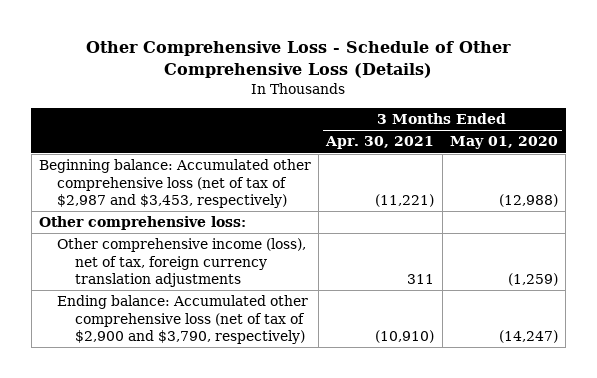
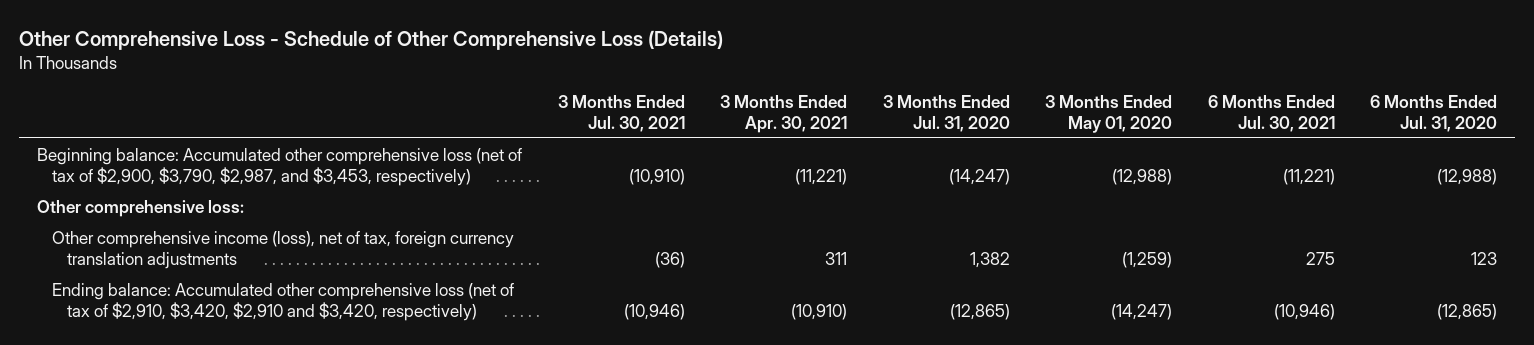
none -> [557,94,685,132] 3 Months Ended Jul. 30, 2021
none -> [882,94,1010,132] 3 Months Ended Jul. 31, 2020
none -> [1207,94,1335,132] 6 Months Ended Jul. 30, 2021
none -> [1370,94,1498,132] 6 Months Ended Jul. 31, 2020
[38,159,311,208] Beginning balance: Accumulated other comprehensive loss (net of tax of $2,987 and $3,453, respectively) -> [37,147,523,186] Beginning balance: Accumulated other comprehensive loss (net of tax of $2,900, $3,790, $2,987, and $3,453, respectively)
[57,295,309,344] Ending balance: Accumulated other comprehensive loss (net of tax of $2,900 and $3,790, respectively) -> [51,282,514,321] Ending balance: Accumulated other comprehensive loss (net of tax of $2,910, $3,420, $2,910 and $3,420, respectively)

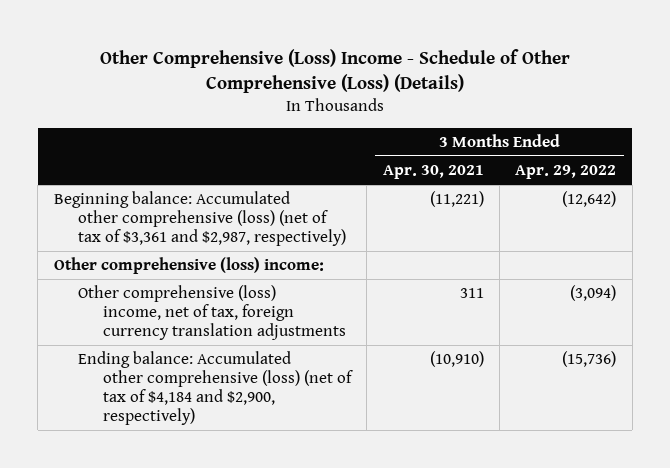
[19,29,724,50] Other Comprehensive Loss - Schedule of Other Comprehensive Loss (Details) -> [100,48,571,94] Other Comprehensive (Loss) Income - Schedule of Other Comprehensive (Loss) (Details)
[557,94,685,132] 3 Months Ended Jul. 30, 2021 -> none
[882,94,1010,132] 3 Months Ended Jul. 31, 2020 -> none
[1045,94,1173,133] 3 Months Ended May 01, 2020 -> none
[1207,94,1335,132] 6 Months Ended Jul. 30, 2021 -> none
[1370,94,1498,132] 6 Months Ended Jul. 31, 2020 -> none
none -> [515,165,617,180] Apr. 29, 2022
[37,147,523,186] Beginning balance: Accumulated other comprehensive loss (net of tax of $2,900, $3,790, $2,987, and $3,453, respectively) -> [53,191,347,247] Beginning balance: Accumulated other comprehensive (loss) (net of tax of $3,361 and $2,987, respectively)
[37,199,245,217] Other comprehensive loss: -> [53,257,324,275] Other comprehensive (loss) income:
[51,230,514,269] Other comprehensive income (loss), net of tax, foreign currency translation adjustments -> [78,285,347,341] Other comprehensive (loss) income, net of tax, foreign currency translation adjustments
[51,282,514,321] Ending balance: Accumulated other comprehensive loss (net of tax of $2,910, $3,420, $2,910 and $3,420, respectively) -> [78,351,354,426] Ending balance: Accumulated other comprehensive (loss) (net of tax of $4,184 and $2,900, respectively)

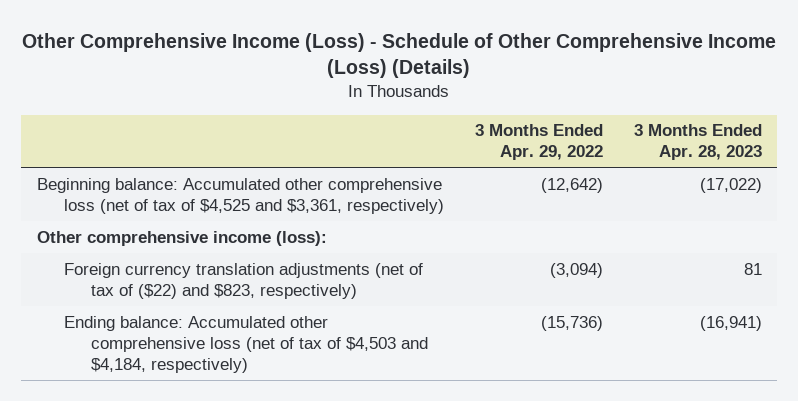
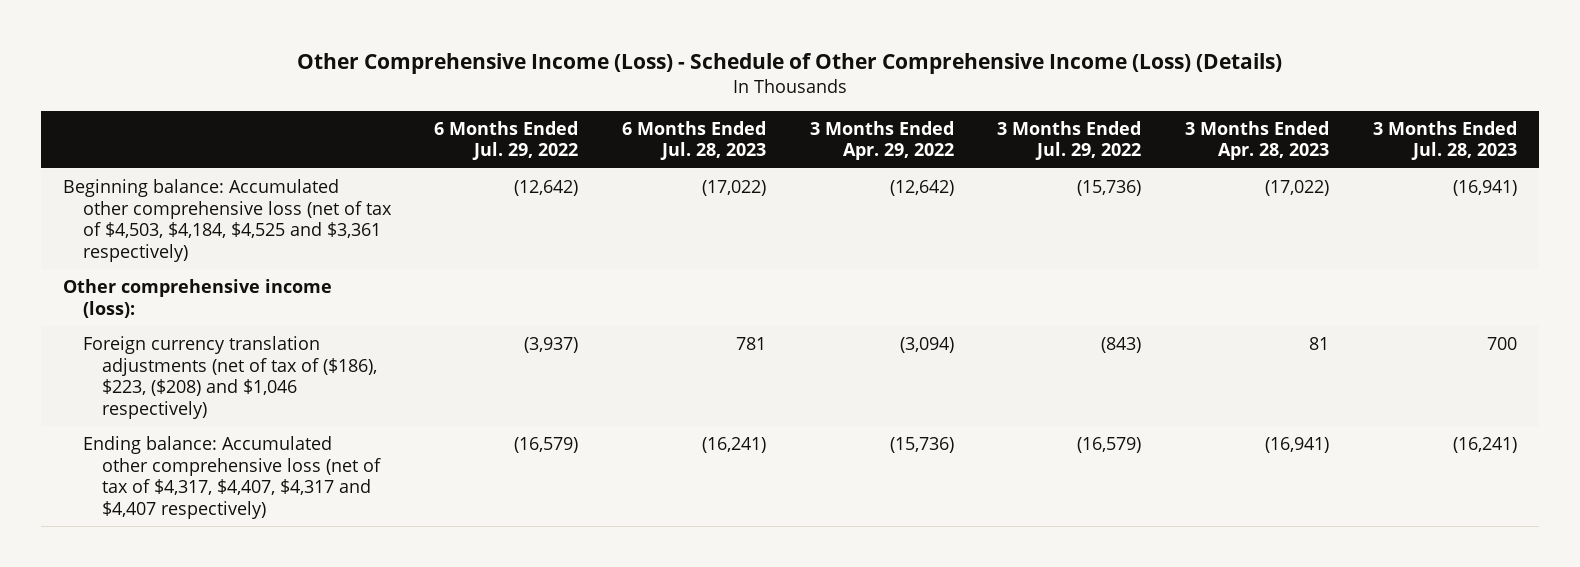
none -> [434,120,579,161] 6 Months Ended Jul. 29, 2022
none -> [622,120,767,161] 6 Months Ended Jul. 28, 2023
none -> [997,120,1142,161] 3 Months Ended Jul. 29, 2022
none -> [1372,120,1517,161] 3 Months Ended Jul. 28, 2023
[36,177,444,214] Beginning balance: Accumulated other comprehensive loss (net of tax of $4,525 and $3,361, respectively) -> [63,178,392,263] Beginning balance: Accumulated other comprehensive loss (net of tax of $4,503, $4,184, $4,525 and $3,361 respectively)
[63,262,423,299] Foreign currency translation adjustments (net of tax of ($22) and $823, respectively) -> [82,335,378,420] Foreign currency translation adjustments (net of tax of ($186), $223, ($208) and $1,046 respectively)
[63,315,428,373] Ending balance: Accumulated other comprehensive loss (net of tax of $4,503 and $4,184, respectively) -> [82,435,382,520] Ending balance: Accumulated other comprehensive loss (net of tax of $4,317, $4,407, $4,317 and $4,407 respectively)

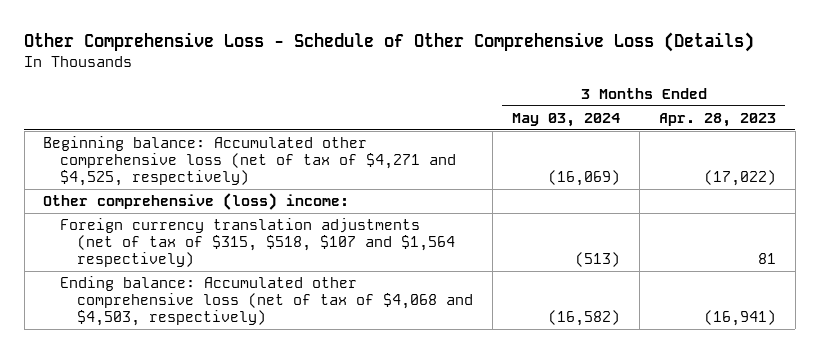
[296,52,1282,74] Other Comprehensive Income (Loss) - Schedule of Other Comprehensive Income (Loss) (Details) -> [24,31,755,52] Other Comprehensive Loss - Schedule of Other Comprehensive Loss (Details)
[434,120,579,161] 6 Months Ended Jul. 29, 2022 -> none
[622,120,767,161] 6 Months Ended Jul. 28, 2023 -> none
[809,120,954,161] 3 Months Ended Apr. 29, 2022 -> none
[997,120,1142,161] 3 Months Ended Jul. 29, 2022 -> none
[1372,120,1517,161] 3 Months Ended Jul. 28, 2023 -> none
none -> [511,112,620,127] May 03, 2024
[63,178,392,263] Beginning balance: Accumulated other comprehensive loss (net of tax of $4,503, $4,184, $4,525 and $3,361 respectively) -> [43,136,457,187] Beginning balance: Accumulated other comprehensive loss (net of tax of $4,271 and $4,525, respectively)
[63,278,333,318] Other comprehensive income (loss): -> [43,193,350,211] Other comprehensive (loss) income:
[82,335,378,420] Foreign currency translation adjustments (net of tax of ($186), $223, ($208) and $1,046 respectively) -> [60,218,455,268] Foreign currency translation adjustments (net of tax of $315, $518, $107 and $1,564 respectively)
[82,435,382,520] Ending balance: Accumulated other comprehensive loss (net of tax of $4,317, $4,407, $4,317 and $4,407 respectively) -> [60,276,473,327] Ending balance: Accumulated other comprehensive loss (net of tax of $4,068 and $4,503, respectively)

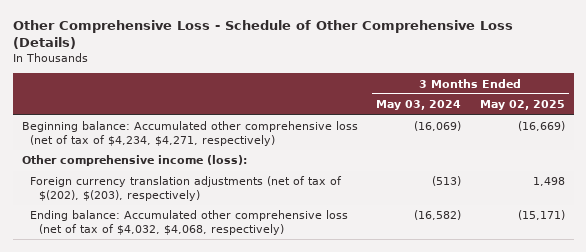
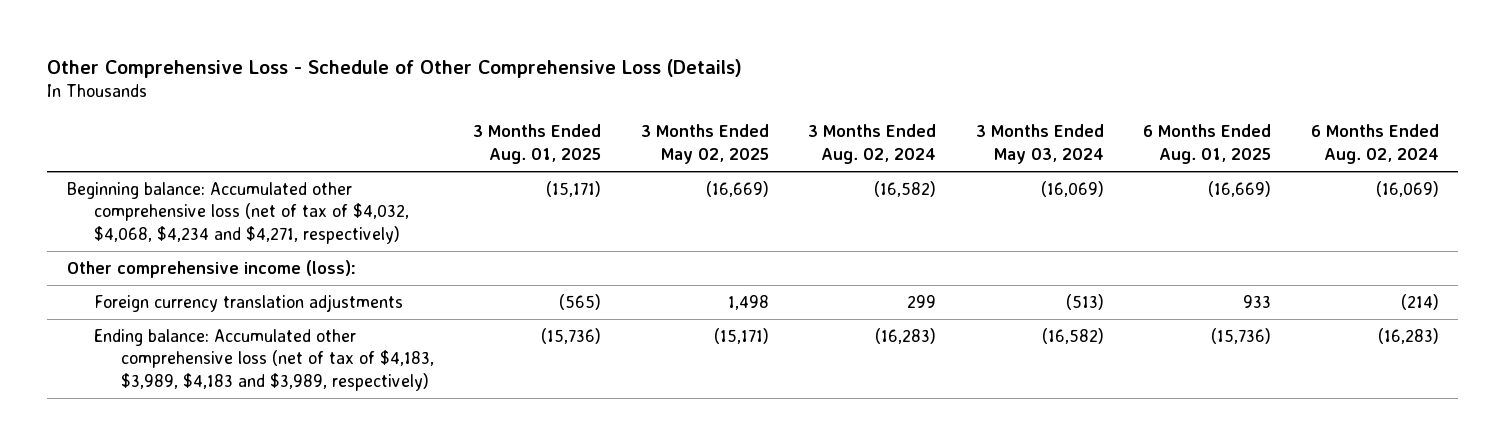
none -> [473,124,602,164] 3 Months Ended Aug. 01, 2025
none -> [808,124,937,164] 3 Months Ended Aug. 02, 2024
none -> [1143,124,1272,164] 6 Months Ended Aug. 01, 2025
none -> [1310,124,1439,164] 6 Months Ended Aug. 02, 2024
[21,121,358,147] Beginning balance: Accumulated other comprehensive loss (net of tax of $4,234, $4,271, respectively) -> [66,182,409,244] Beginning balance: Accumulated other comprehensive loss (net of tax of $4,032, $4,068, $4,234 and $4,271, respectively)
[30,176,343,202] Foreign currency translation adjustments (net of tax of $(202), $(203), respectively) -> [93,294,403,313] Foreign currency translation adjustments
[30,210,349,236] Ending balance: Accumulated other comprehensive loss (net of tax of $4,032, $4,068, respectively) -> [93,329,434,391] Ending balance: Accumulated other comprehensive loss (net of tax of $4,183, $3,989, $4,183 and $3,989, respectively)

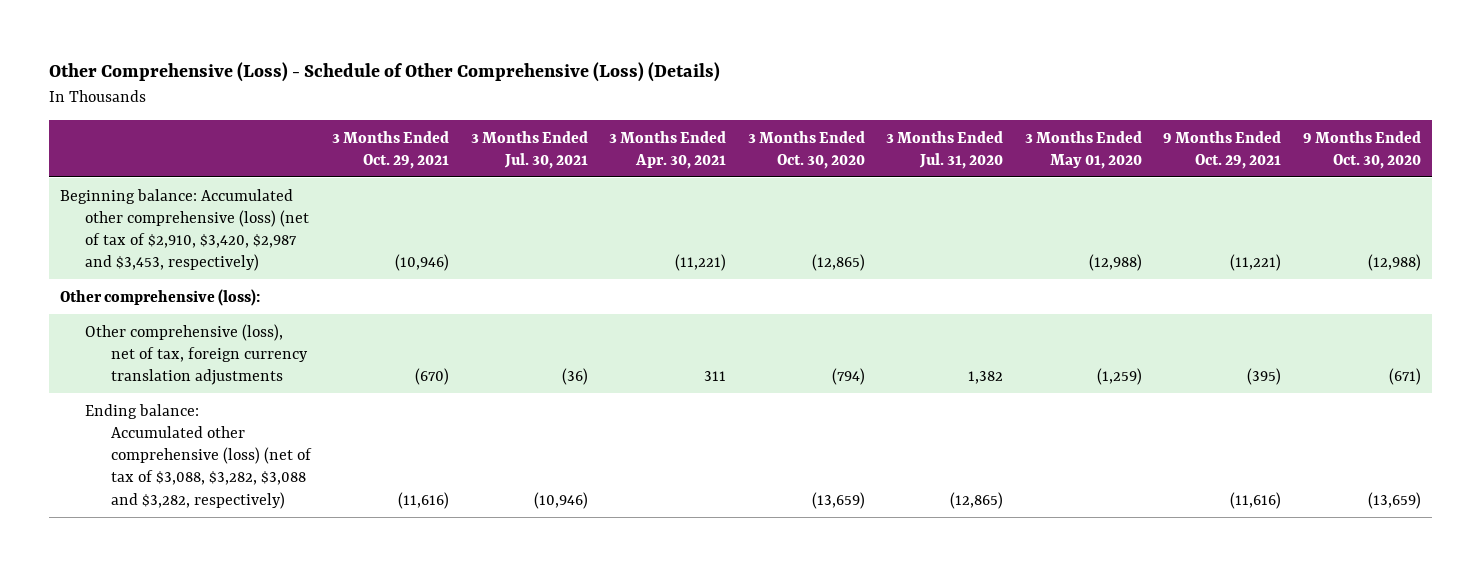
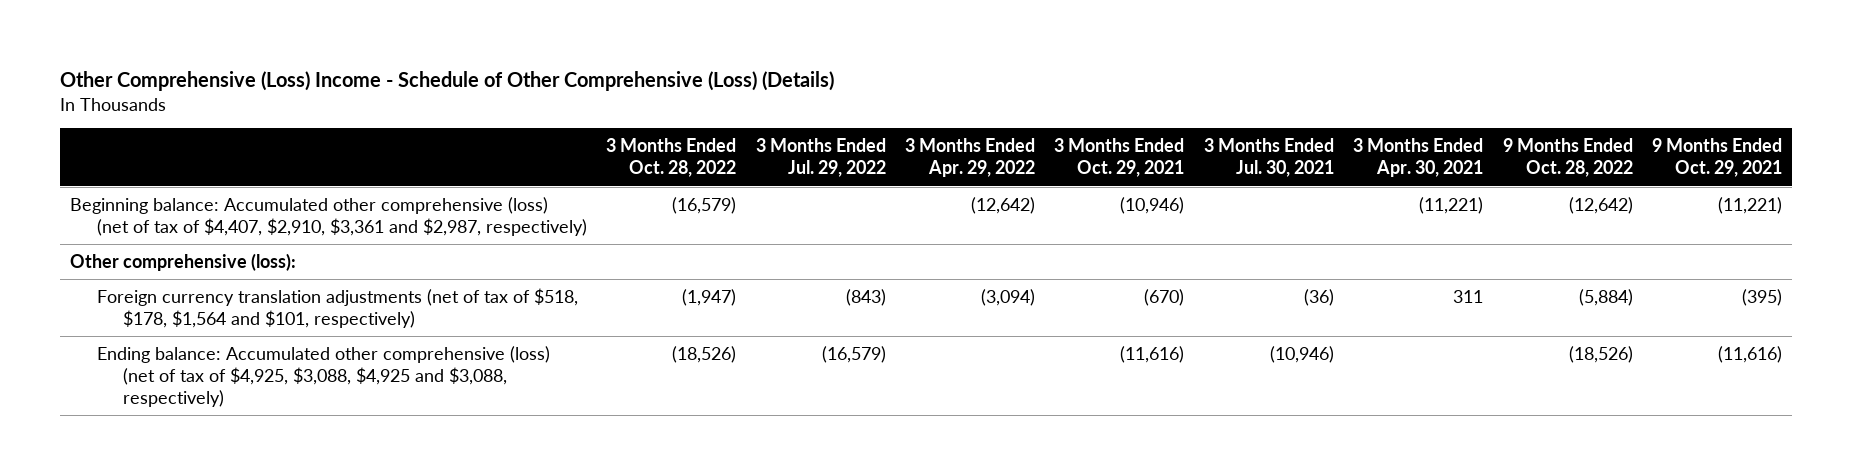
[48,62,720,83] Other Comprehensive (Loss) - Schedule of Other Comprehensive (Loss) (Details) -> [60,71,835,92] Other Comprehensive (Loss) Income - Schedule of Other Comprehensive (Loss) (Details)
[747,130,865,169] 3 Months Ended Oct. 30, 2020 -> none
[886,130,1004,169] 3 Months Ended Jul. 31, 2020 -> none
[1024,130,1142,169] 3 Months Ended May 01, 2020 -> none
[1302,130,1421,169] 9 Months Ended Oct. 30, 2020 -> none
none -> [606,138,737,178] 3 Months Ended Oct. 28, 2022
none -> [755,138,886,178] 3 Months Ended Jul. 29, 2022
none -> [904,138,1035,178] 3 Months Ended Apr. 29, 2022
none -> [1502,138,1633,178] 9 Months Ended Oct. 28, 2022
[59,188,310,272] Beginning balance: Accumulated other comprehensive (loss) (net of tax of $2,910, $3,420, $2,987 and $3,453, respectively) -> [70,196,587,236] Beginning balance: Accumulated other comprehensive (loss) (net of tax of $4,407, $2,910, $3,361 and $2,987, respectively)
[85,323,308,386] Other comprehensive (loss), net of tax, foreign currency translation adjustments -> [96,287,578,328] Foreign currency translation adjustments (net of tax of $518, $178, $1,564 and $101, respectively)
[85,403,312,509] Ending balance: Accumulated other comprehensive (loss) (net of tax of $3,088, $3,282, $3,088 and $3,282, respectively) -> [96,345,550,407] Ending balance: Accumulated other comprehensive (loss) (net of tax of $4,925, $3,088, $4,925 and $3,088, respectively)

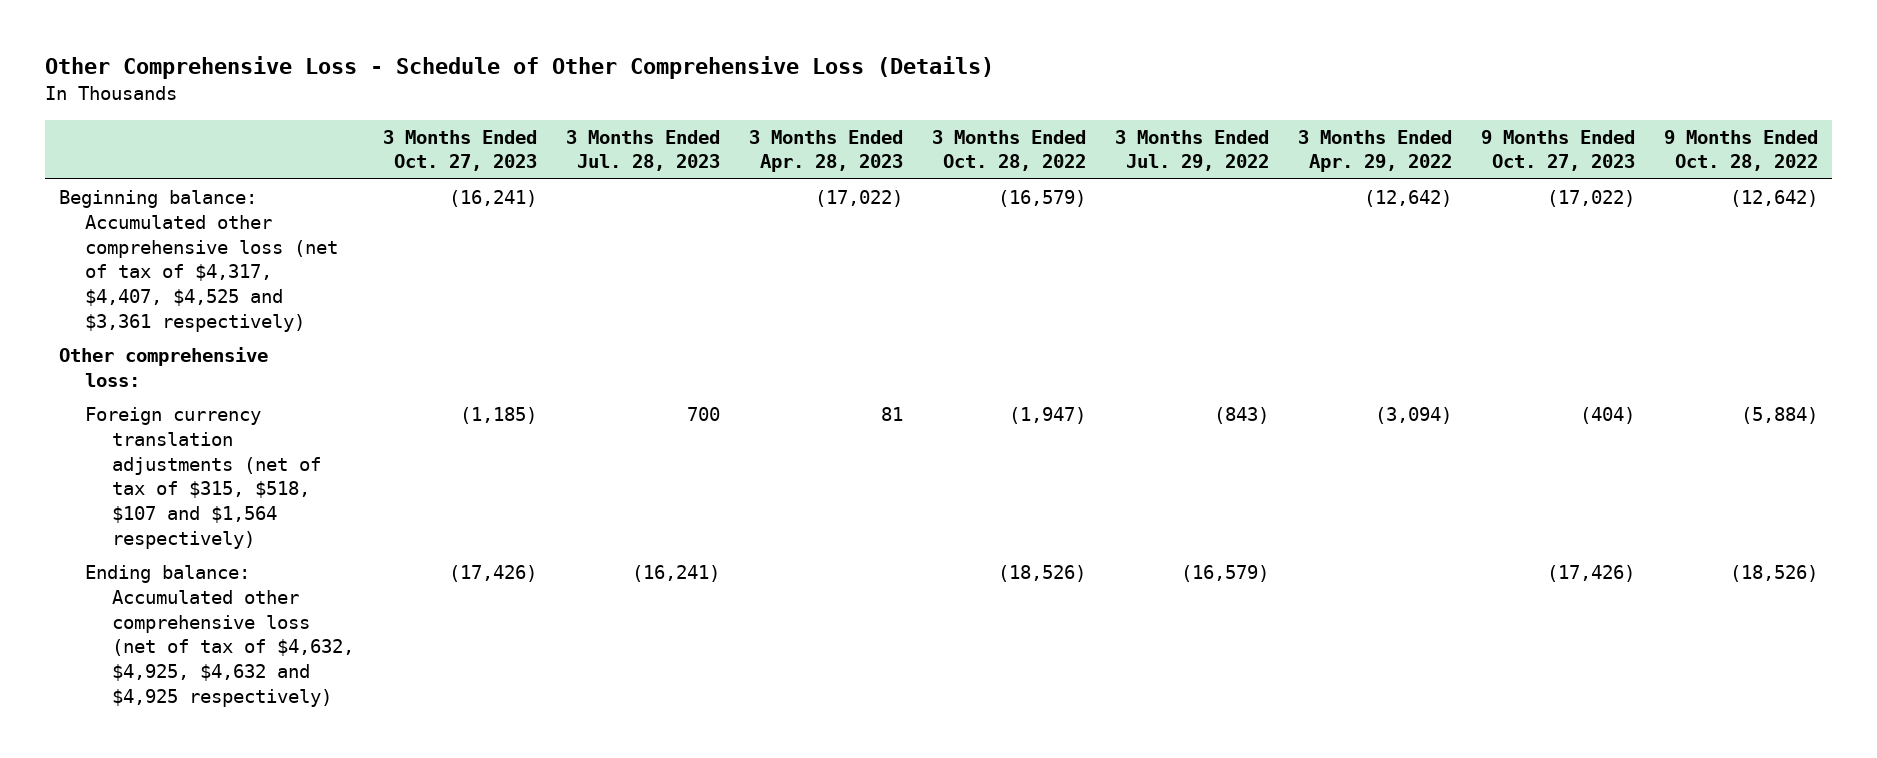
[60,71,835,92] Other Comprehensive (Loss) Income - Schedule of Other Comprehensive (Loss) (Details) -> [44,56,994,80] Other Comprehensive Loss - Schedule of Other Comprehensive Loss (Details)
[1054,138,1185,178] 3 Months Ended Oct. 29, 2021 -> none
[1203,138,1334,178] 3 Months Ended Jul. 30, 2021 -> none
[1353,138,1484,178] 3 Months Ended Apr. 30, 2021 -> none
[1652,138,1783,178] 9 Months Ended Oct. 29, 2021 -> none
none -> [382,129,537,172] 3 Months Ended Oct. 27, 2023
none -> [565,129,720,172] 3 Months Ended Jul. 28, 2023
none -> [748,129,903,173] 3 Months Ended Apr. 28, 2023
none -> [1480,129,1635,172] 9 Months Ended Oct. 27, 2023
[70,196,587,236] Beginning balance: Accumulated other comprehensive (loss) (net of tax of $4,407, $2,910, $3,361 and $2,987, respectively) -> [59,190,339,332] Beginning balance: Accumulated other comprehensive loss (net of tax of $4,317, $4,407, $4,525 and $3,361 respectively)
[70,252,297,271] Other comprehensive (loss): -> [59,347,269,387] Other comprehensive loss:
[96,287,578,328] Foreign currency translation adjustments (net of tax of $518, $178, $1,564 and $101, respectively) -> [85,407,321,549] Foreign currency translation adjustments (net of tax of $315, $518, $107 and $1,564 respectively)
[96,345,550,407] Ending balance: Accumulated other comprehensive (loss) (net of tax of $4,925, $3,088, $4,925 and $3,088, respectively) -> [85,565,354,707] Ending balance: Accumulated other comprehensive loss (net of tax of $4,632, $4,925, $4,632 and $4,925 respectively)

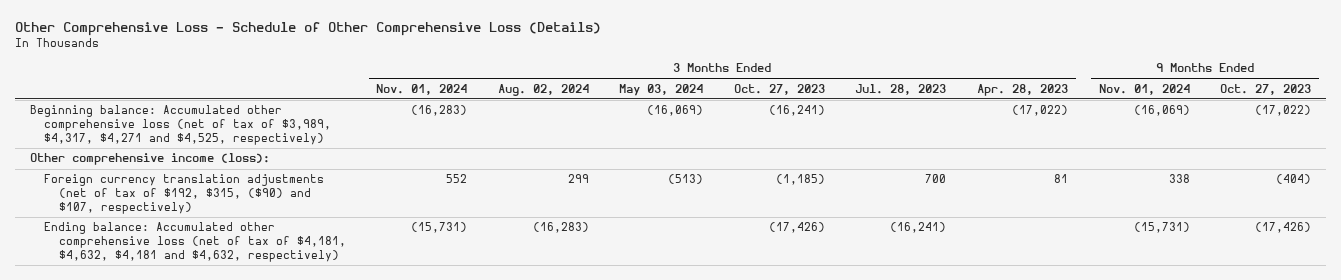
[931,129,1086,172] 3 Months Ended Oct. 28, 2022 -> none
[1114,129,1269,172] 3 Months Ended Jul. 29, 2022 -> none
[1297,129,1452,173] 3 Months Ended Apr. 29, 2022 -> none
[1663,129,1818,172] 9 Months Ended Oct. 28, 2022 -> none
none -> [376,83,468,95] Nov. 01, 2024
none -> [497,83,589,96] Aug. 02, 2024
none -> [619,83,704,96] May 03, 2024
none -> [1098,83,1190,95] Nov. 01, 2024
[59,190,339,332] Beginning balance: Accumulated other comprehensive loss (net of tax of $4,317, $4,407, $4,525 and $3,361 respectively) -> [30,105,332,145] Beginning balance: Accumulated other comprehensive loss (net of tax of $3,989, $4,317, $4,271 and $4,525, respectively)
[59,347,269,387] Other comprehensive loss: -> [30,153,271,166] Other comprehensive income (loss):
[85,407,321,549] Foreign currency translation adjustments (net of tax of $315, $518, $107 and $1,564 respectively) -> [44,174,325,214] Foreign currency translation adjustments (net of tax of $192, $315, ($90) and $107, respectively)
[85,565,354,707] Ending balance: Accumulated other comprehensive loss (net of tax of $4,632, $4,925, $4,632 and $4,925 respectively) -> [44,222,346,262] Ending balance: Accumulated other comprehensive loss (net of tax of $4,181, $4,632, $4,181 and $4,632, respectively)

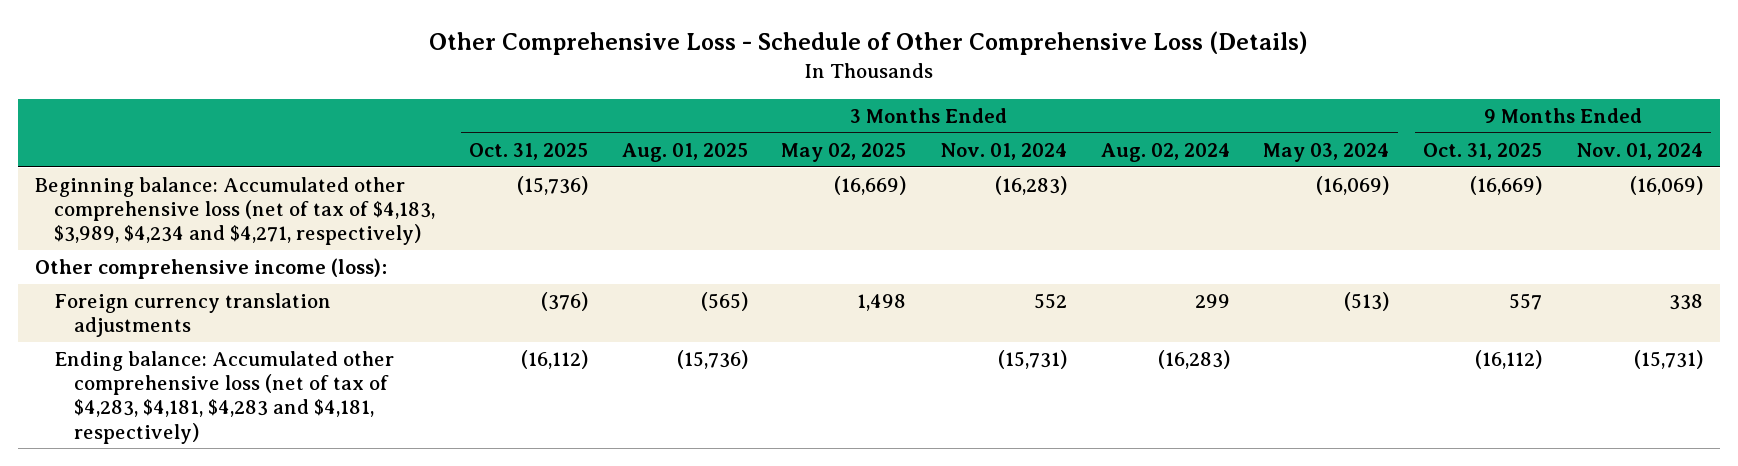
[733,83,825,95] Oct. 27, 2023 -> none
[855,83,947,95] Jul. 28, 2023 -> none
[976,83,1068,96] Apr. 28, 2023 -> none
[1220,83,1312,95] Oct. 27, 2023 -> none
none -> [469,142,589,160] Oct. 31, 2025
none -> [621,142,748,162] Aug. 01, 2025
none -> [781,142,907,162] May 02, 2025
none -> [1423,142,1543,160] Oct. 31, 2025
[30,105,332,145] Beginning balance: Accumulated other comprehensive loss (net of tax of $3,989, $4,317, $4,271 and $4,525, respectively) -> [34,177,436,246] Beginning balance: Accumulated other comprehensive loss (net of tax of $4,183, $3,989, $4,234 and $4,271, respectively)
[44,174,325,214] Foreign currency translation adjustments (net of tax of $192, $315, ($90) and $107, respectively) -> [54,293,332,338] Foreign currency translation adjustments
[44,222,346,262] Ending balance: Accumulated other comprehensive loss (net of tax of $4,181, $4,632, $4,181 and $4,632, respectively) -> [54,351,395,444] Ending balance: Accumulated other comprehensive loss (net of tax of $4,283, $4,181, $4,283 and $4,181, respectively)

